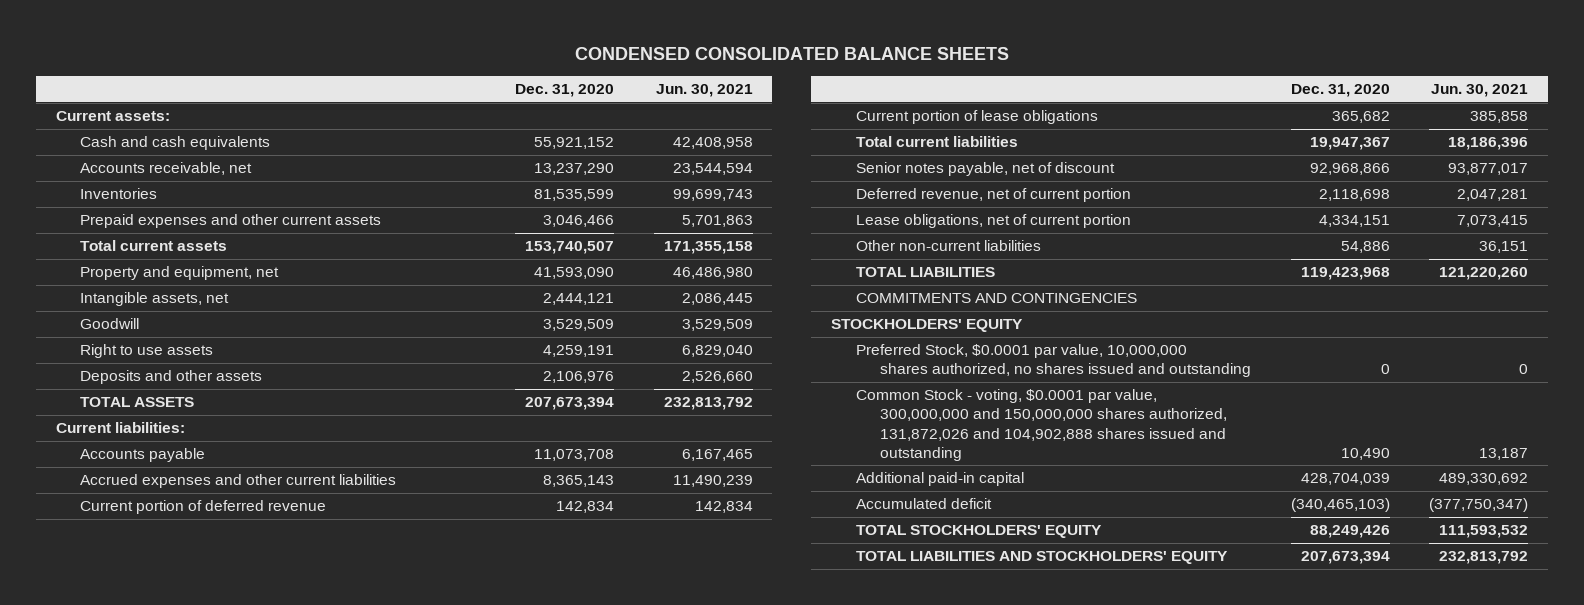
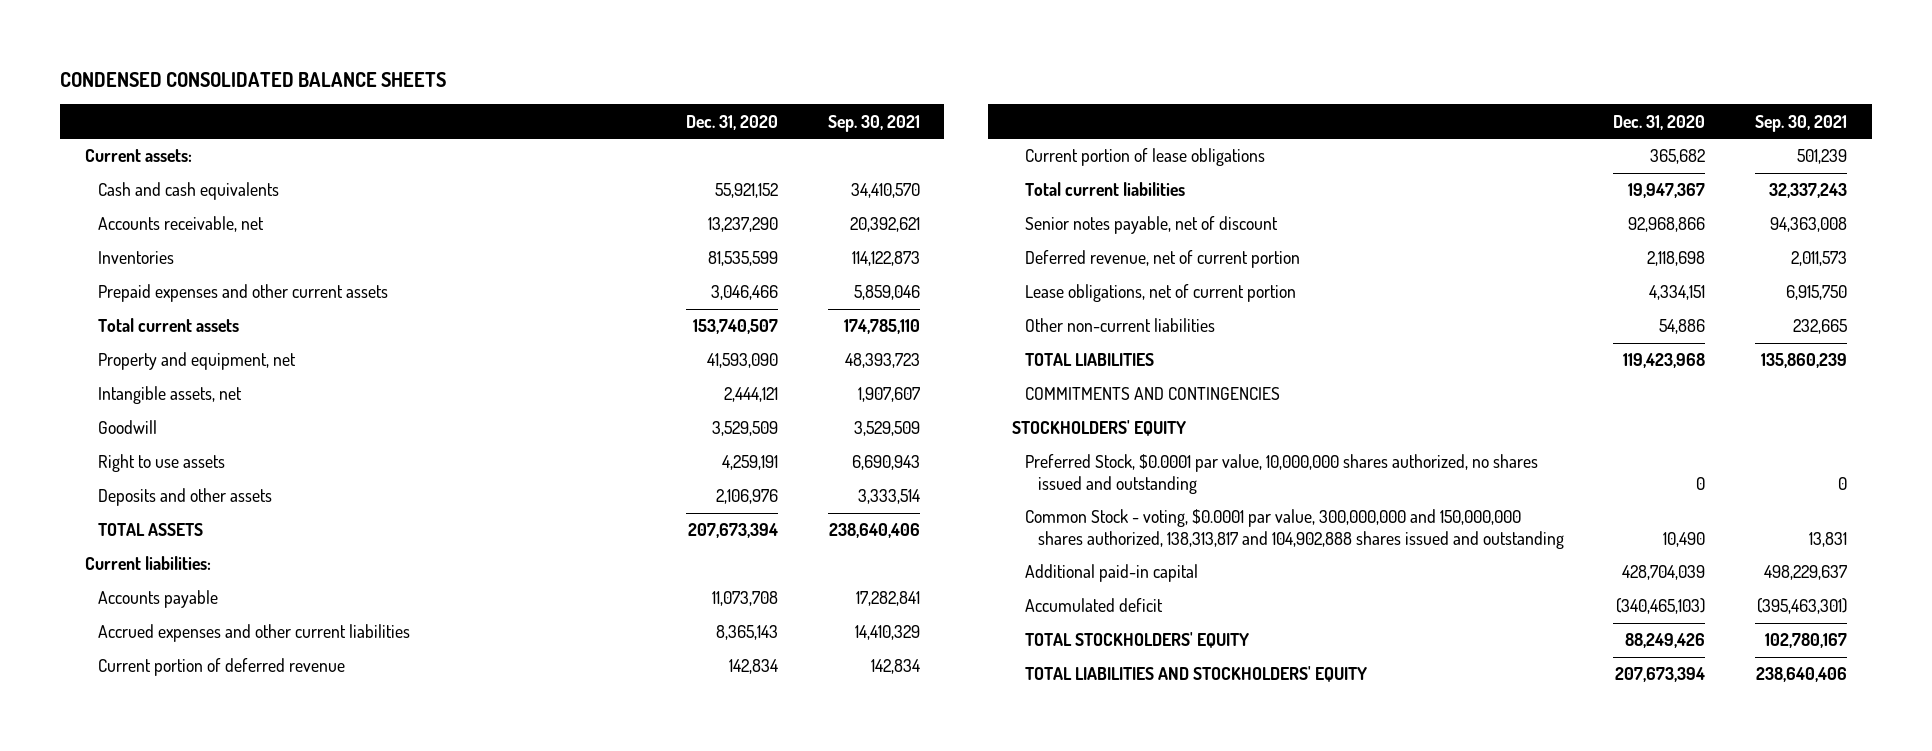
[655,84,753,98] Jun. 30, 2021 -> none
none -> [827,114,920,132] Sep. 30, 2021
[855,389,1228,461] Common Stock - voting, $0.0001 par value, 300,000,000 and 150,000,000 shares authorized, 131,872,026 and 104,902,888 shares issued and outstanding -> [1025,509,1565,549] Common Stock - voting, $0.0001 par value, 300,000,000 and 150,000,000 shares authorized, 138,313,817 and 104,902,888 shares issued and outstanding

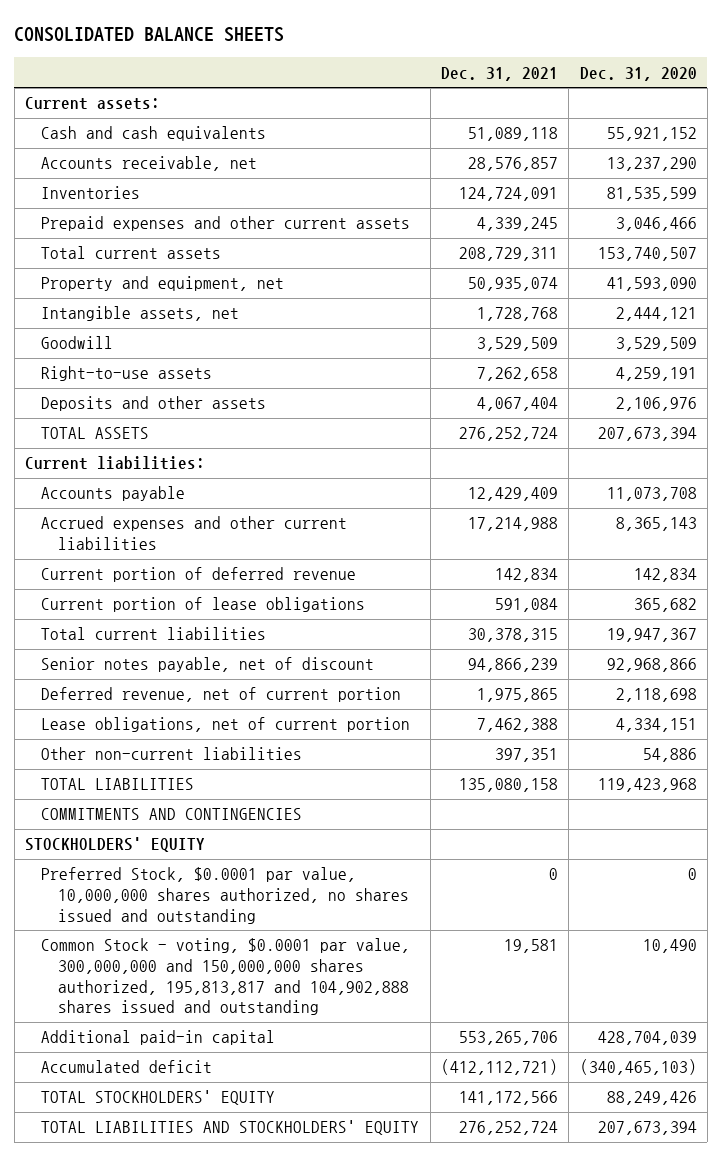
[60,72,447,88] CONDENSED CONSOLIDATED BALANCE SHEETS -> [14,27,285,43] CONSOLIDATED BALANCE SHEETS
[827,114,920,132] Sep. 30, 2021 -> none
none -> [440,66,558,81] Dec. 31, 2021
[97,454,225,473] Right to use assets -> [41,366,213,382] Right-to-use assets
[1025,509,1565,549] Common Stock - voting, $0.0001 par value, 300,000,000 and 150,000,000 shares authorized, 138,313,817 and 104,902,888 shares issued and outstanding -> [41,938,411,1016] Common Stock - voting, $0.0001 par value, 300,000,000 and 150,000,000 shares authorized, 195,813,817 and 104,902,888 shares issued and outstanding

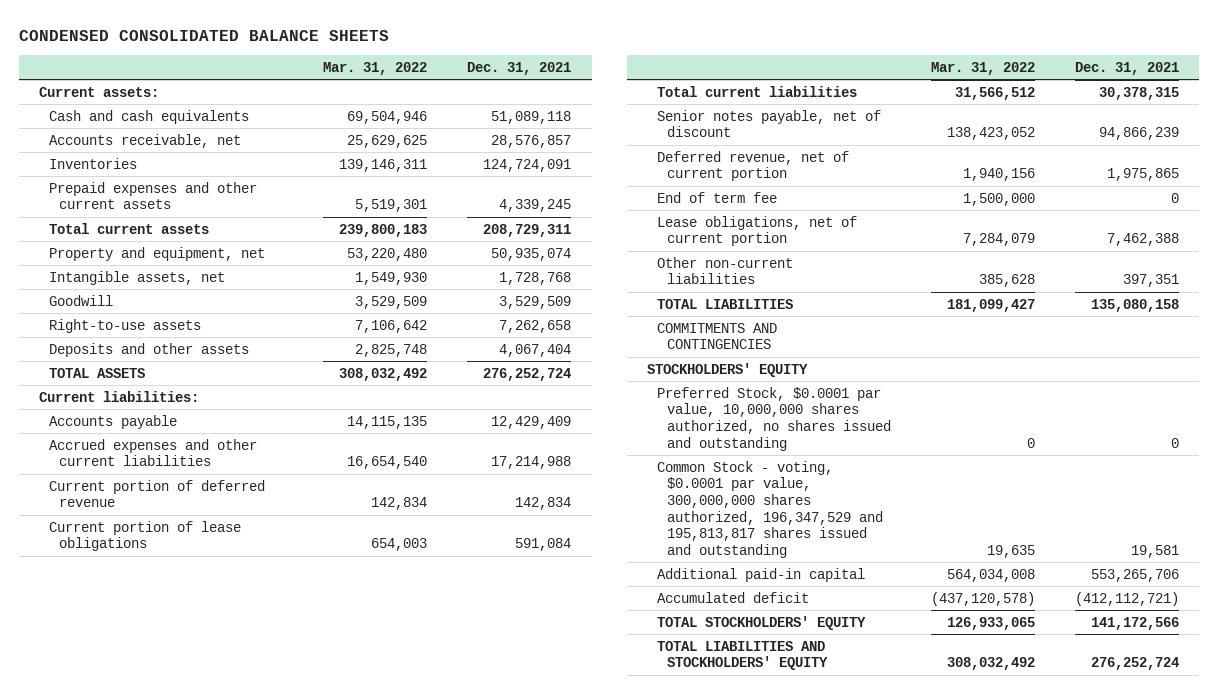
[14,27,285,43] CONSOLIDATED BALANCE SHEETS -> [19,30,390,42] CONDENSED CONSOLIDATED BALANCE SHEETS
[579,66,697,81] Dec. 31, 2020 -> none
none -> [323,61,428,75] Mar. 31, 2022
none -> [656,191,777,203] End of term fee
[41,938,411,1016] Common Stock - voting, $0.0001 par value, 300,000,000 and 150,000,000 shares authorized, 195,813,817 and 104,902,888 shares issued and outstanding -> [656,460,883,558] Common Stock - voting, $0.0001 par value, 300,000,000 shares authorized, 196,347,529 and 195,813,817 shares issued and outstanding

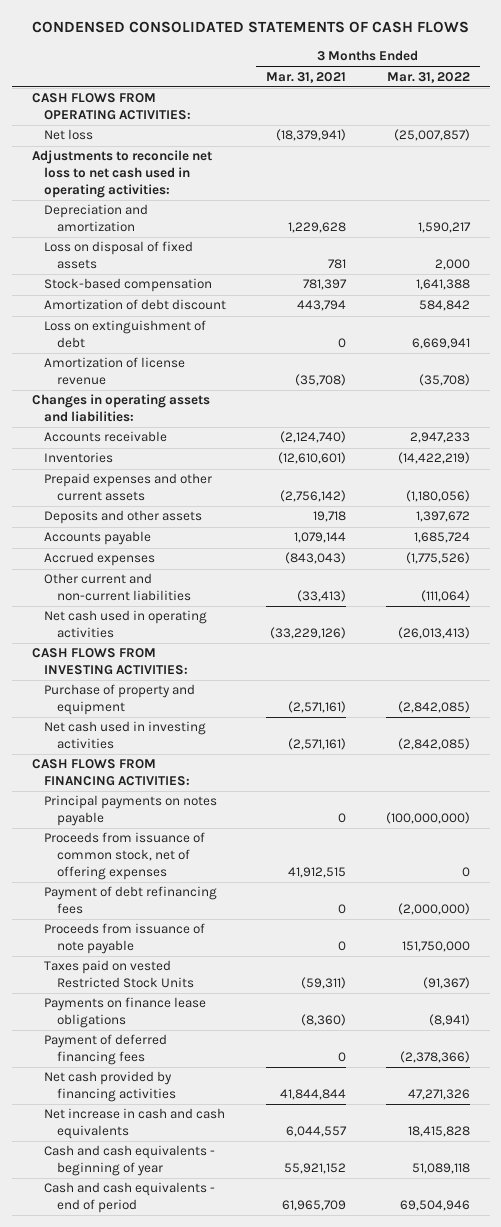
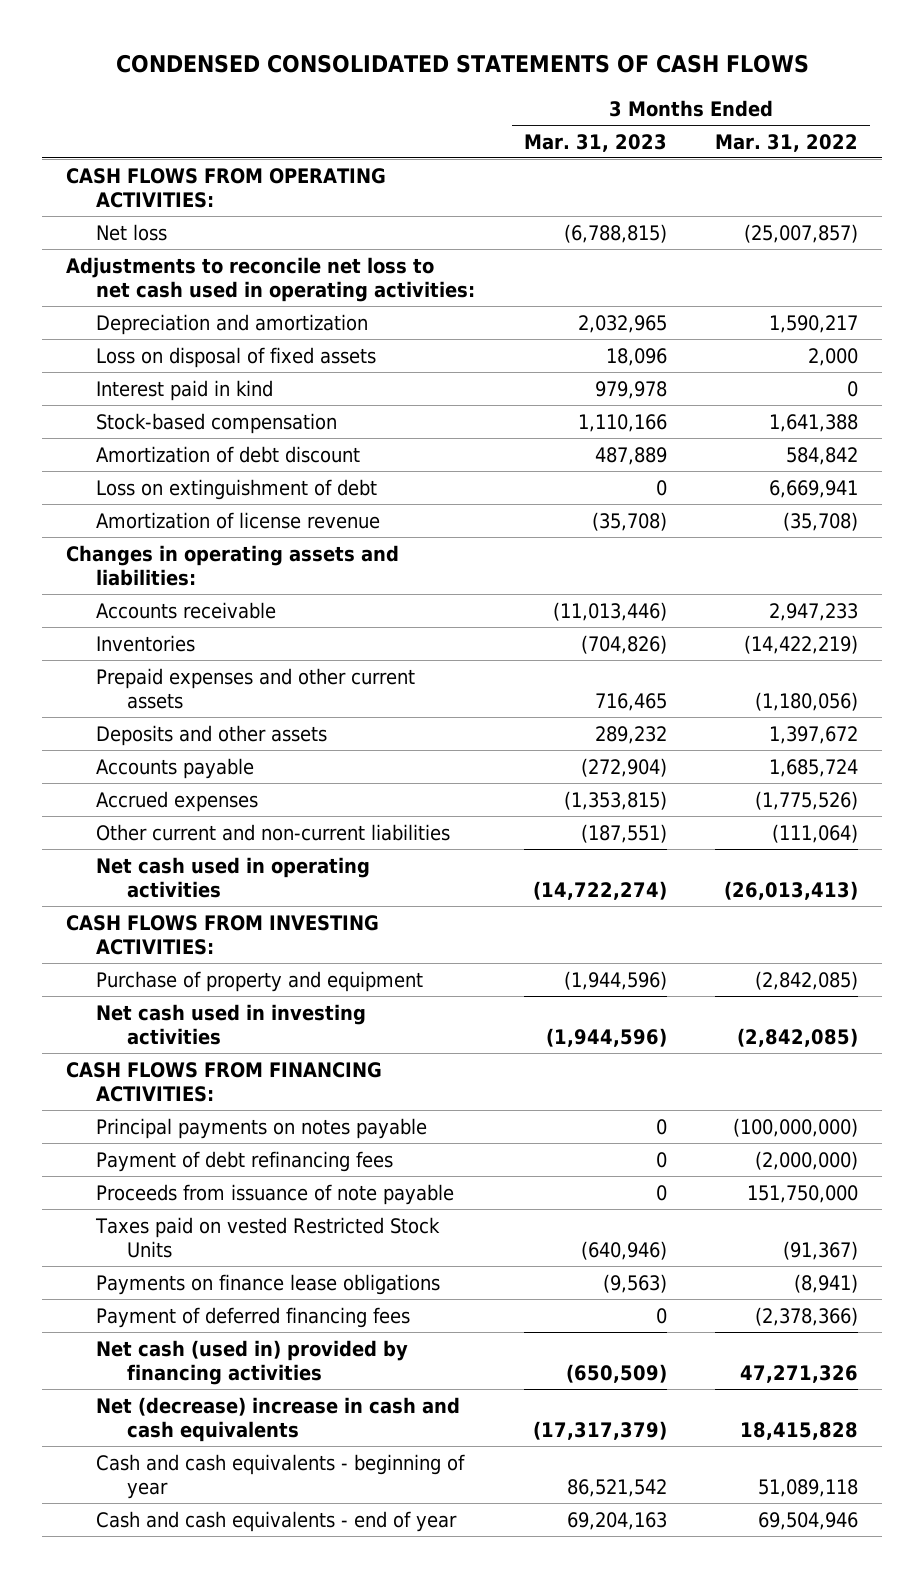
[265,71,346,83] Mar. 31, 2021 -> none
none -> [523,133,667,152] Mar. 31, 2023
none -> [96,379,274,401] Interest paid in kind
[44,832,206,881] Proceeds from issuance of common stock, net of offering expenses -> none
[44,1071,176,1103] Net cash provided by financing activities -> [96,1339,409,1386] Net cash (used in) provided by financing activities
[44,1108,226,1140] Net increase in cash and cash equivalents -> [96,1396,461,1443] Net (decrease) increase in cash and cash equivalents
[44,1182,216,1214] Cash and cash equivalents - end of period -> [96,1510,458,1532] Cash and cash equivalents - end of year

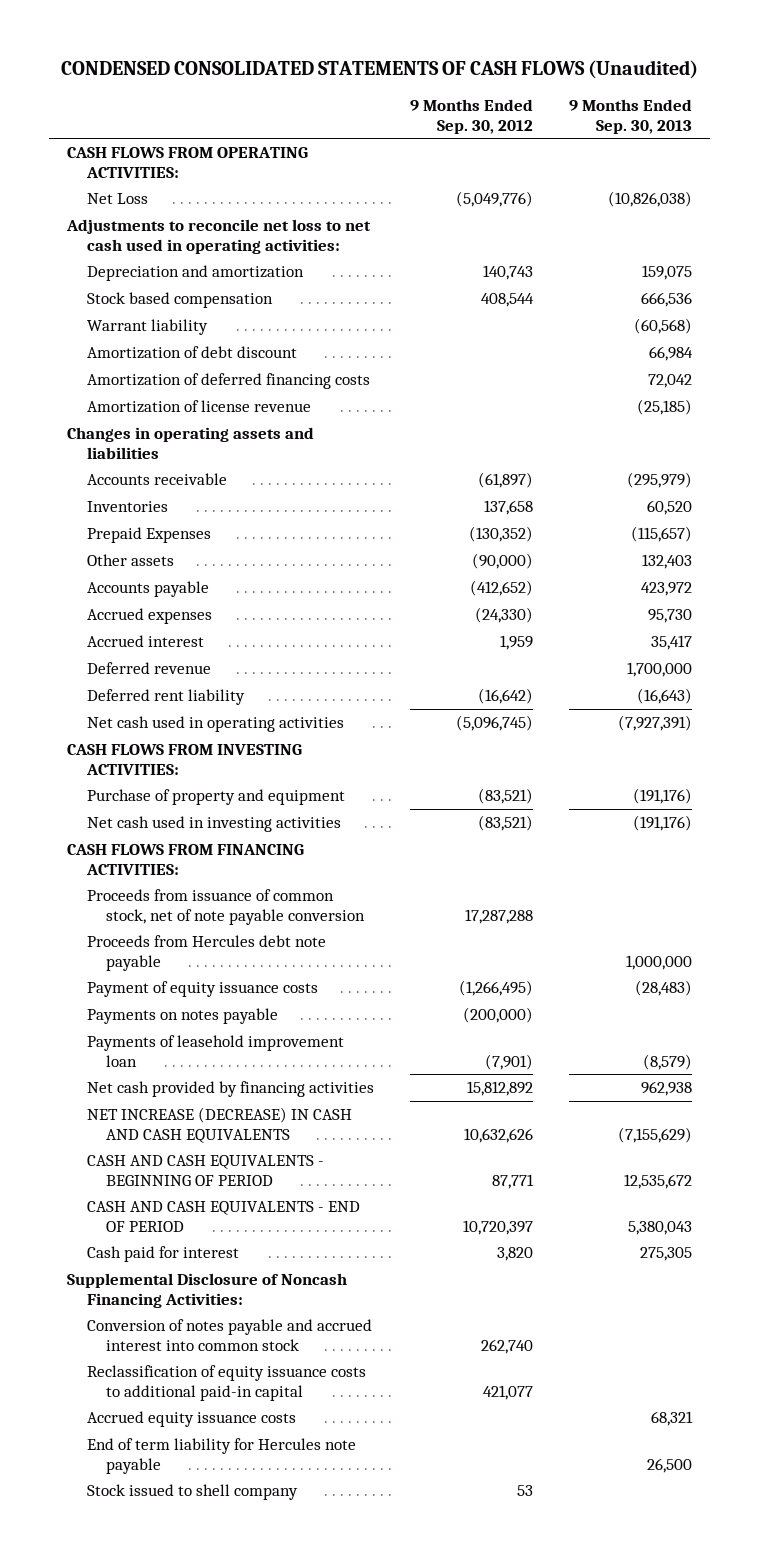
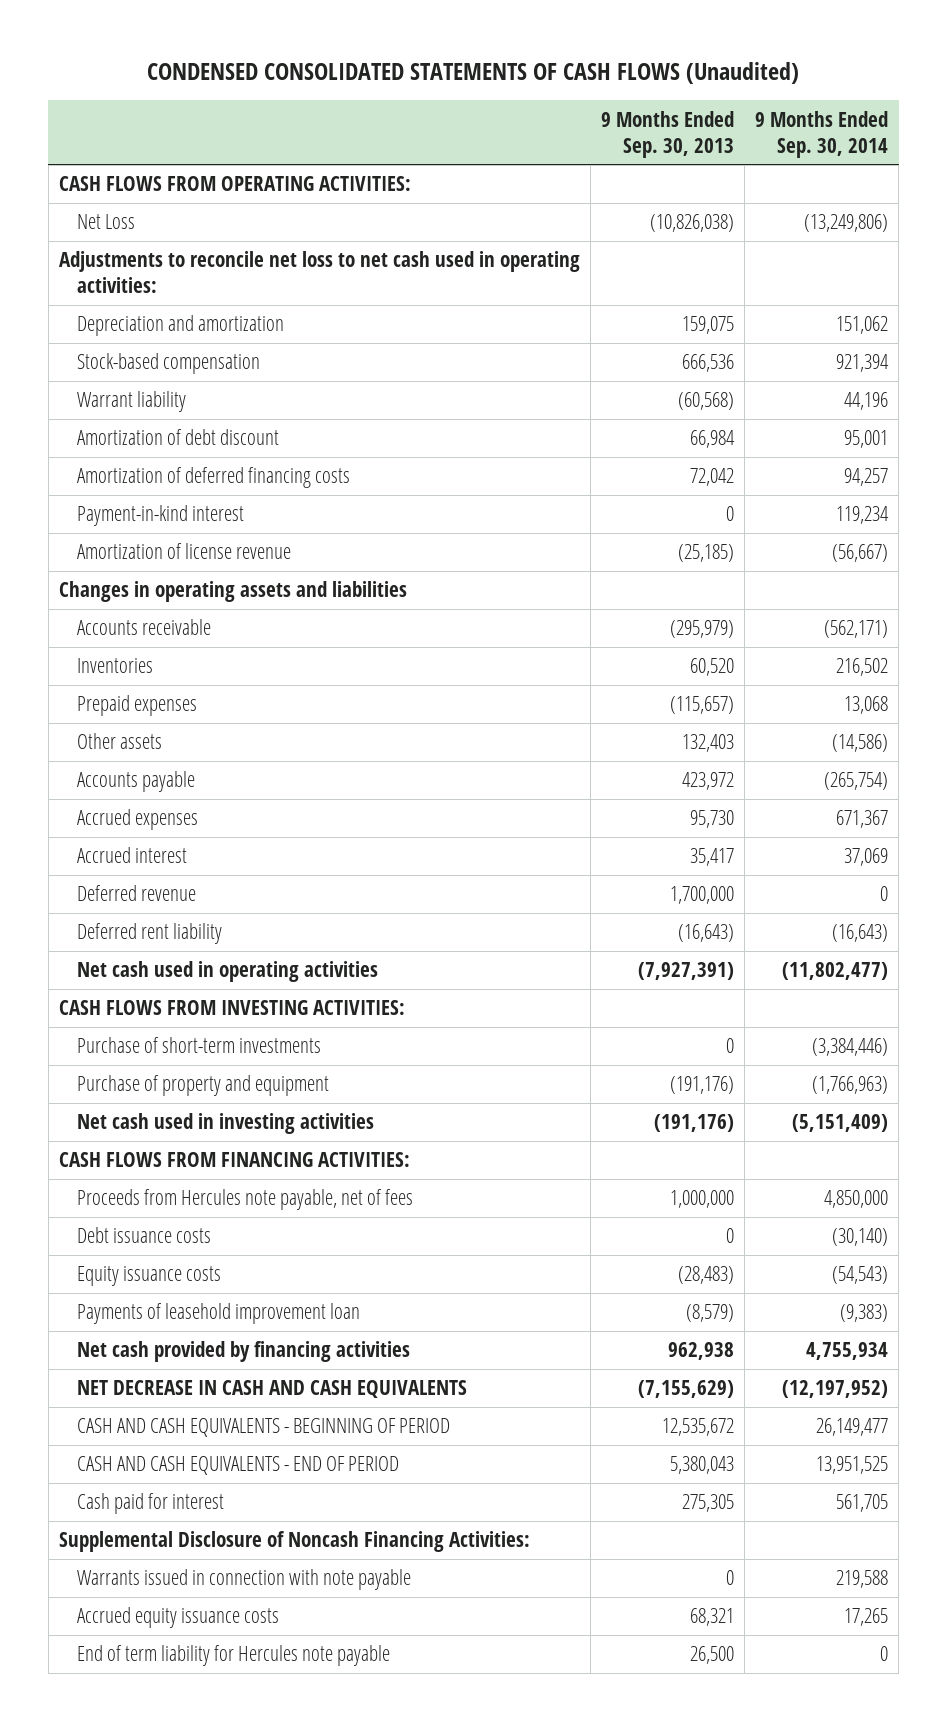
[409,98,533,134] 9 Months Ended Sep. 30, 2012 -> none
none -> [755,110,889,158] 9 Months Ended Sep. 30, 2014
[86,292,273,309] Stock based compensation -> [77,353,261,375] Stock-based compensation
none -> [77,505,245,527] Payment-in-kind interest
[86,527,211,544] Prepaid Expenses -> [77,695,198,717] Prepaid expenses
none -> [77,1037,322,1054] Purchase of short-term investments
[86,889,365,925] Proceeds from issuance of common stock, net of note payable conversion -> none
[86,1008,278,1025] Payments on notes payable -> none
[86,935,326,971] Proceeds from Hercules debt note payable -> [77,1189,414,1211] Proceeds from Hercules note payable, net of fees
none -> [77,1227,212,1244] Debt issuance costs
[86,981,318,998] Payment of equity issuance costs -> [77,1266,222,1287] Equity issuance costs
[86,1107,352,1143] NET INCREASE (DECREASE) IN CASH AND CASH EQUIVALENTS -> [77,1380,468,1399] NET DECREASE IN CASH AND CASH EQUIVALENTS
[86,1319,372,1351] Conversion of notes payable and accrued interest into common stock -> none
[86,1365,366,1401] Reclassification of equity issuance costs to additional paid-in capital -> none
none -> [77,1569,412,1591] Warrants issued in connection with note payable
[86,1484,298,1501] Stock issued to shell company -> none

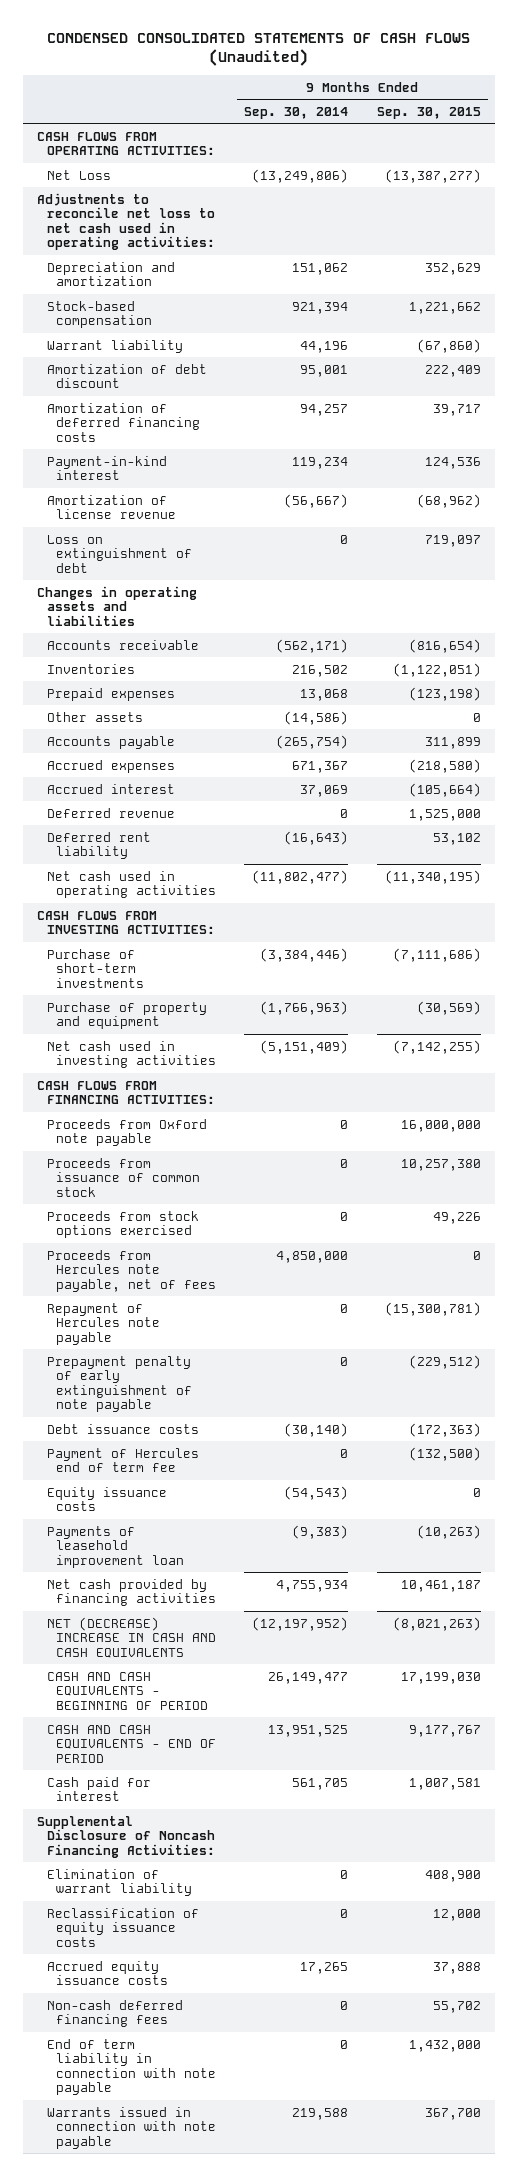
[600,110,734,158] 9 Months Ended Sep. 30, 2013 -> none
none -> [376,106,481,119] Sep. 30, 2015
none -> [46,534,193,573] Loss on extinguishment of debt
none -> [46,1118,207,1147] Proceeds from Oxford note payable
none -> [46,1157,201,1197] Proceeds from issuance of common stock
none -> [46,1210,199,1239] Proceeds from stock options exercised
none -> [46,1302,161,1345] Repayment of Hercules note payable
none -> [46,1355,193,1413] Prepayment penalty of early extinguishment of note payable
none -> [46,1447,199,1473] Payment of Hercules end of term fee
[77,1380,468,1399] NET DECREASE IN CASH AND CASH EQUIVALENTS -> [46,1616,217,1658] NET (DECREASE) INCREASE IN CASH AND CASH EQUIVALENTS
none -> [46,1868,193,1897] Elimination of warrant liability
none -> [46,1907,199,1947] Reclassification of equity issuance costs
none -> [46,1999,183,2028] Non-cash deferred financing fees
[77,1645,391,1667] End of term liability for Hercules note payable -> [46,2038,217,2096] End of term liability in connection with note payable
[77,1569,412,1591] Warrants issued in connection with note payable -> [46,2106,217,2149] Warrants issued in connection with note payable

